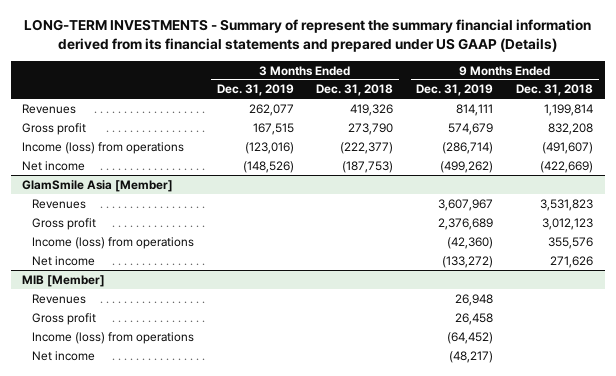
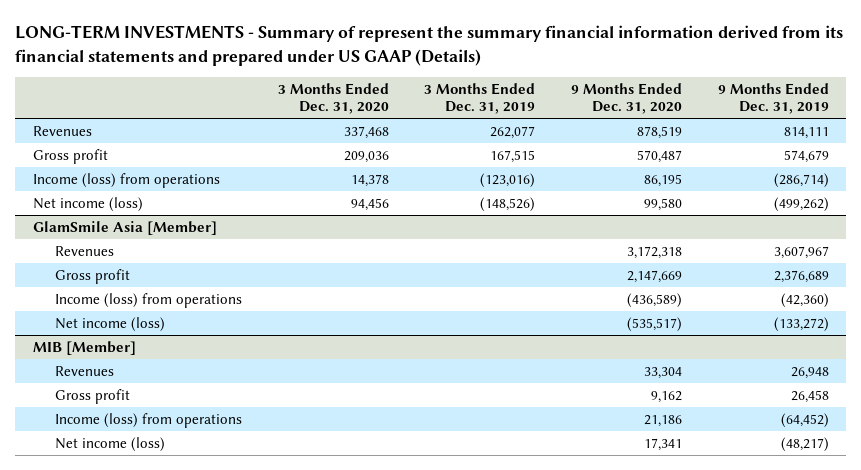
[316,84,394,97] Dec. 31, 2018 -> none
[516,84,594,97] Dec. 31, 2018 -> none
none -> [277,82,389,115] 3 Months Ended Dec. 31, 2020
none -> [570,82,682,115] 9 Months Ended Dec. 31, 2020
[22,160,86,171] Net income -> [32,196,143,212] Net income (loss)
[31,255,95,266] Net income -> [55,316,166,332] Net income (loss)
[31,350,95,361] Net income -> [55,436,166,452] Net income (loss)

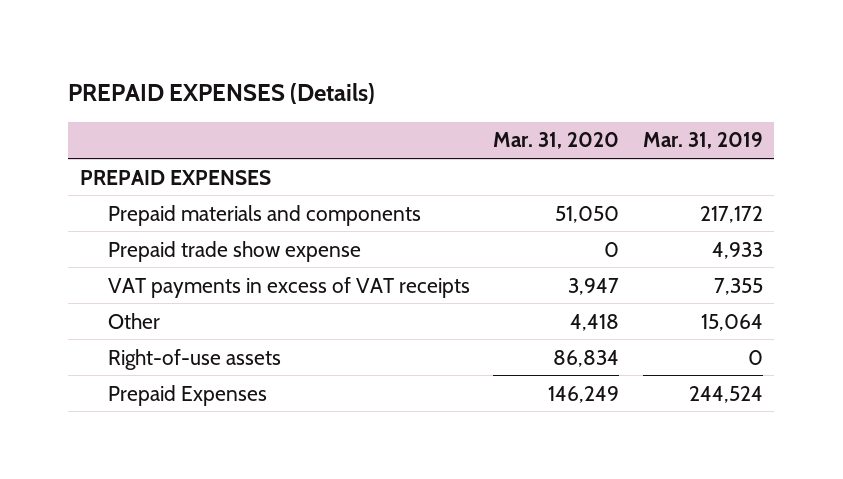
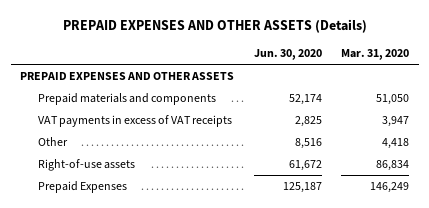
[68,82,376,104] PREPAID EXPENSES (Details) -> [62,18,367,33] PREPAID EXPENSES AND OTHER ASSETS (Details)
[642,132,763,150] Mar. 31, 2019 -> none
none -> [253,49,322,61] Jun. 30, 2020
[79,169,271,185] PREPAID EXPENSES -> none
none -> [20,72,235,81] PREPAID EXPENSES AND OTHER ASSETS
[107,240,361,262] Prepaid trade show expense -> none

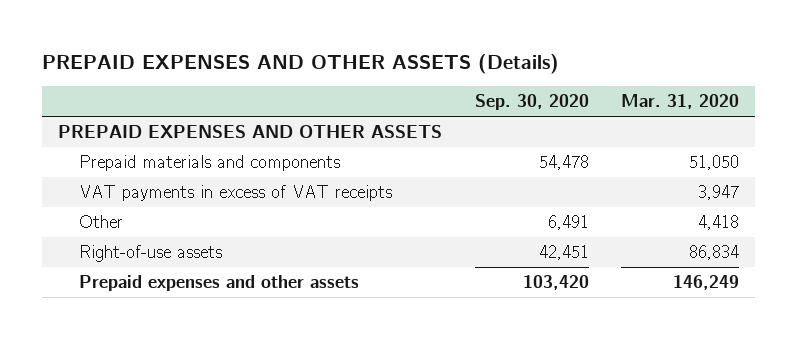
[253,49,322,61] Jun. 30, 2020 -> none
none -> [474,94,589,111] Sep. 30, 2020
[38,181,128,194] Prepaid Expenses -> [78,274,359,291] Prepaid expenses and other assets

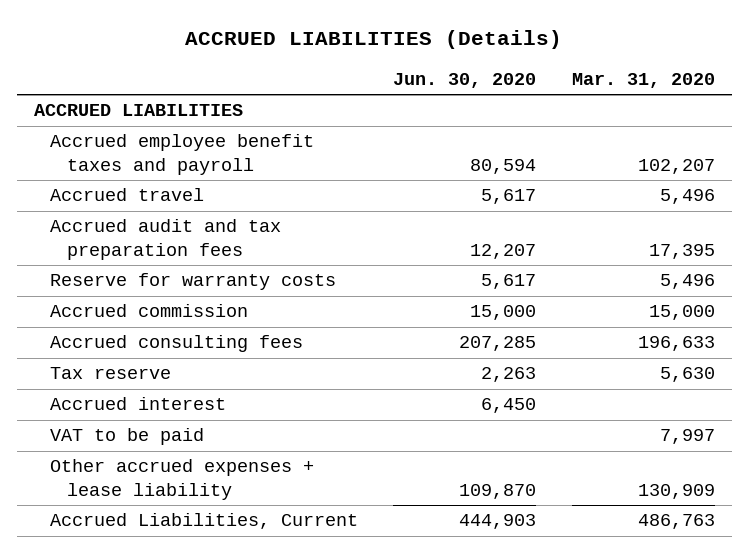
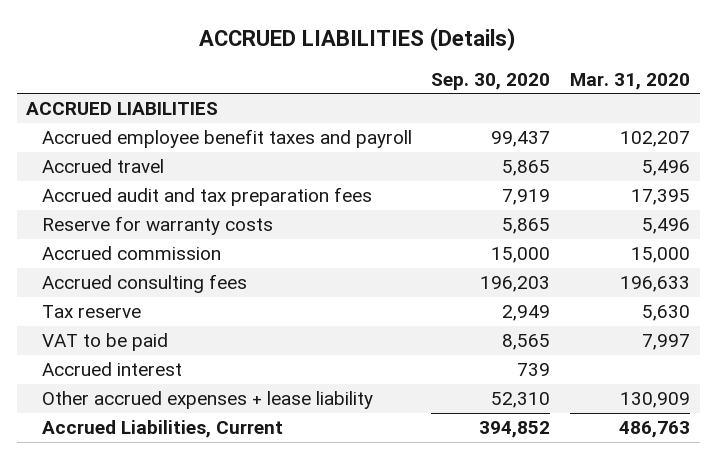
[393,73,537,89] Jun. 30, 2020 -> none
none -> [431,72,551,90] Sep. 30, 2020
[50,397,227,411] Accrued interest -> [41,361,182,376] Accrued interest

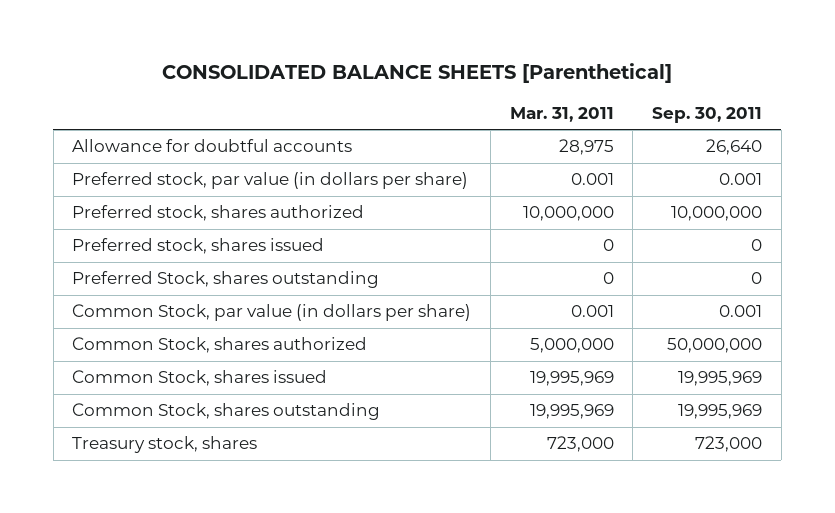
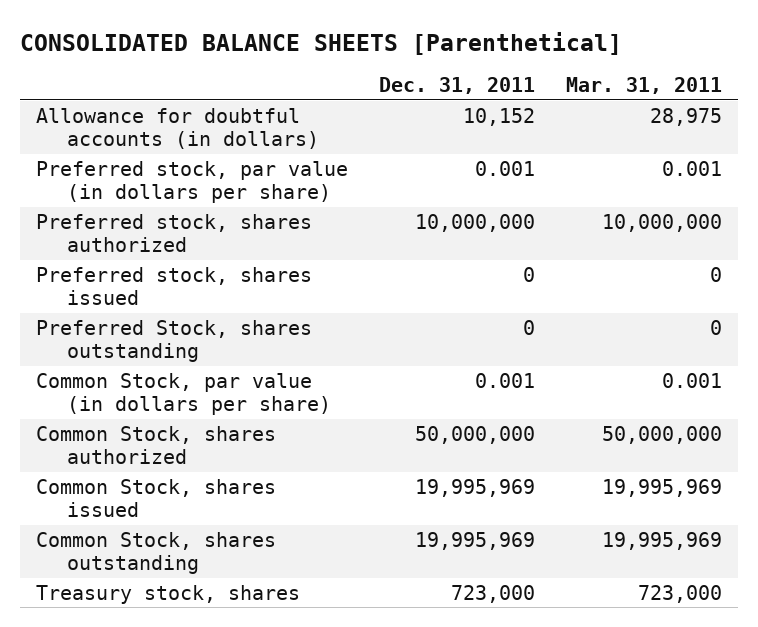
[652,106,763,123] Sep. 30, 2011 -> none
none -> [379,77,536,95] Dec. 31, 2011
[72,139,353,153] Allowance for doubtful accounts -> [35,107,319,150] Allowance for doubtful accounts (in dollars)
[529,338,614,354] 5,000,000 -> [602,425,723,444] 50,000,000

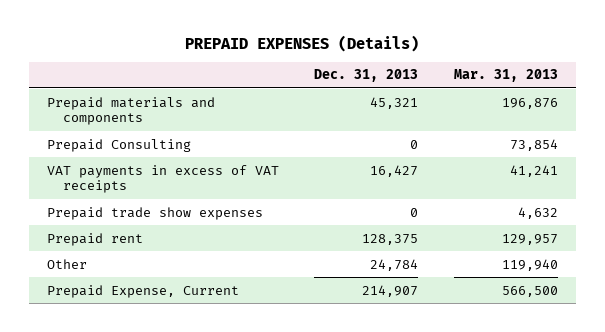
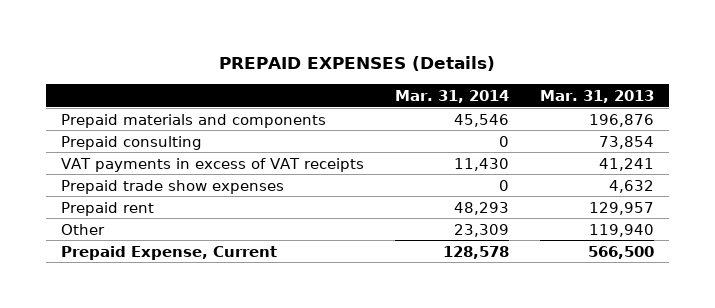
[314,69,419,83] Dec. 31, 2013 -> none
none -> [394,89,509,103] Mar. 31, 2014
[46,138,191,152] Prepaid Consulting -> [61,135,203,150] Prepaid consulting

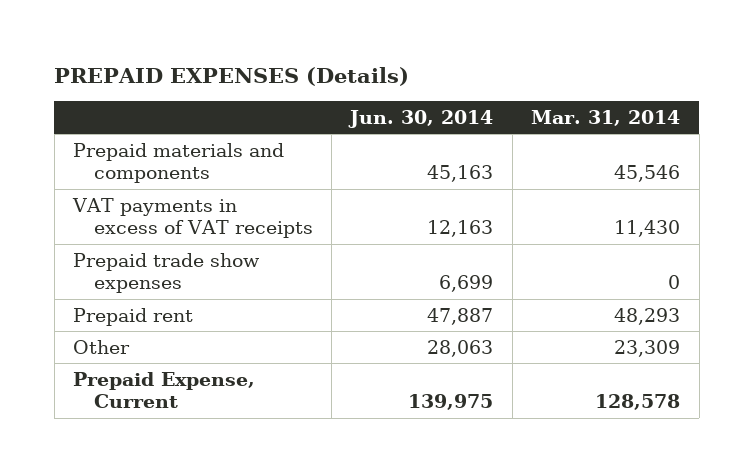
[539,89,654,103] Mar. 31, 2013 -> none
none -> [348,109,494,128] Jun. 30, 2014
[61,135,203,150] Prepaid consulting -> none

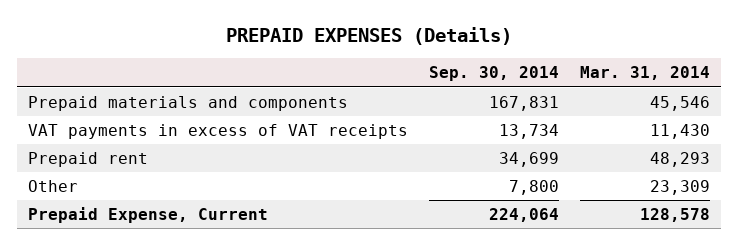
[348,109,494,128] Jun. 30, 2014 -> none
none -> [429,66,560,82] Sep. 30, 2014
[73,252,261,294] Prepaid trade show expenses -> none

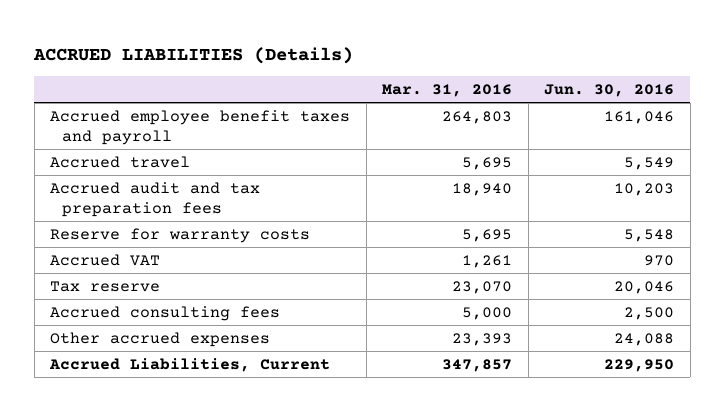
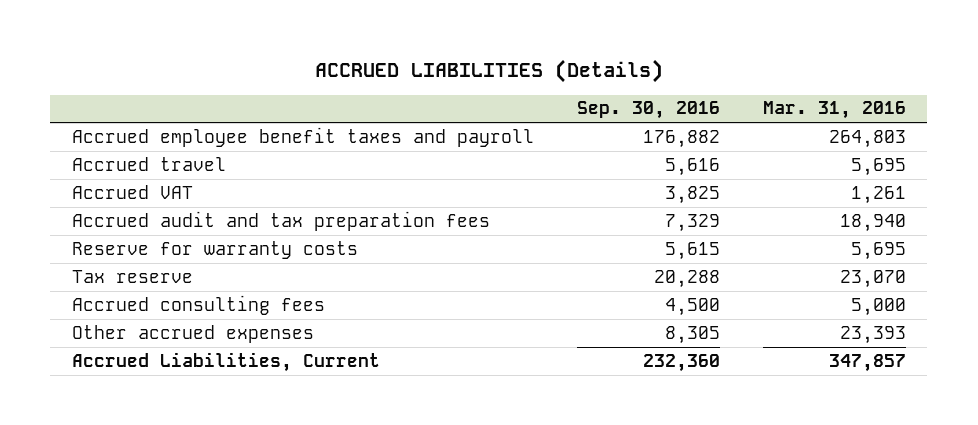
[544,83,675,97] Jun. 30, 2016 -> none
none -> [576,101,720,120] Sep. 30, 2016
[50,253,161,266] Accrued VAT -> [71,184,193,199] Accrued VAT

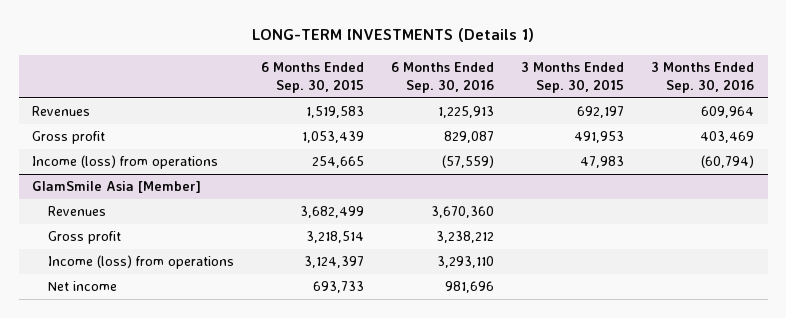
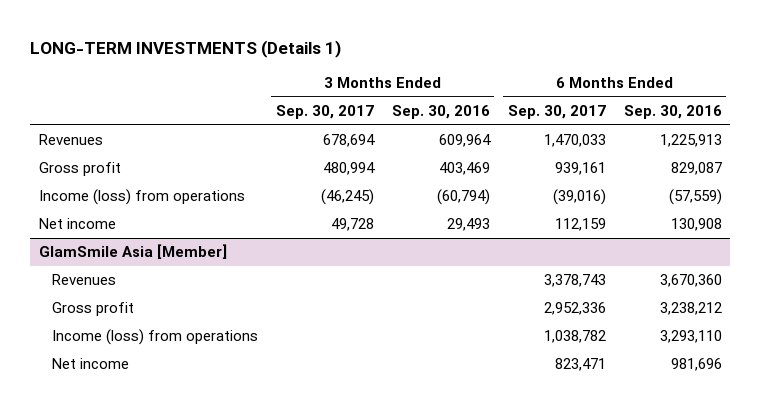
[261,61,365,94] 6 Months Ended Sep. 30, 2015 -> none
[521,61,625,94] 3 Months Ended Sep. 30, 2015 -> none
none -> [275,104,374,119] Sep. 30, 2017
none -> [507,104,606,119] Sep. 30, 2017
none -> [39,218,117,230] Net income

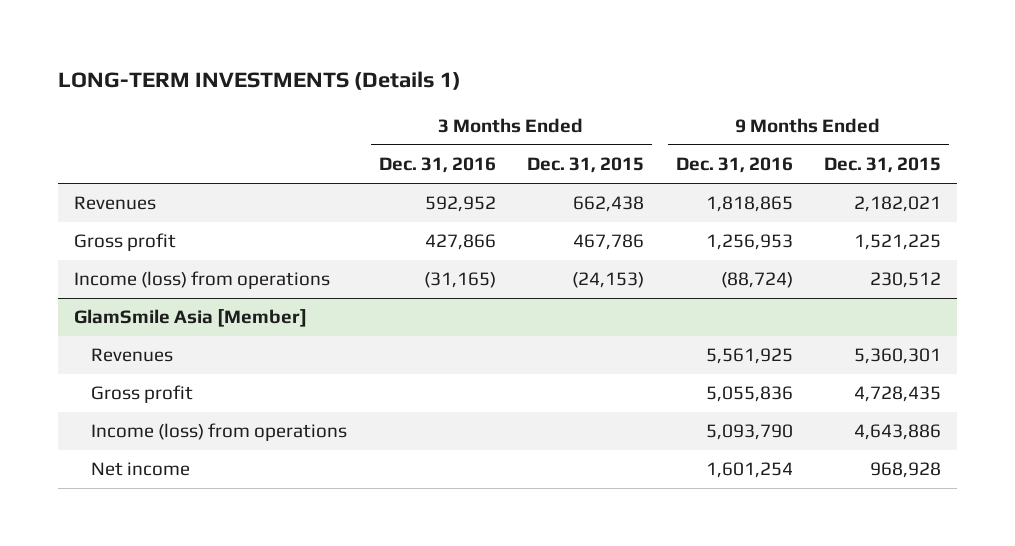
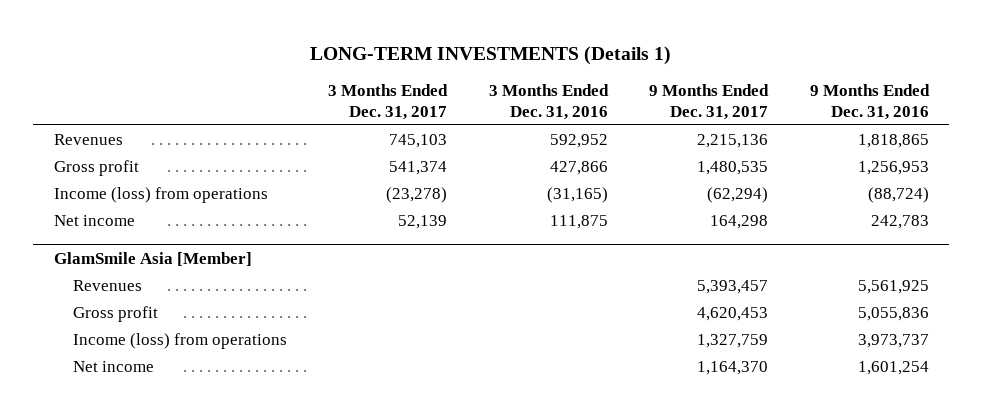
[527,157,645,174] Dec. 31, 2015 -> none
[824,157,942,174] Dec. 31, 2015 -> none
none -> [328,83,449,120] 3 Months Ended Dec. 31, 2017
none -> [649,83,770,120] 9 Months Ended Dec. 31, 2017
none -> [53,215,135,227] Net income
[705,424,793,441] 5,093,790 -> [857,334,929,349] 3,973,737

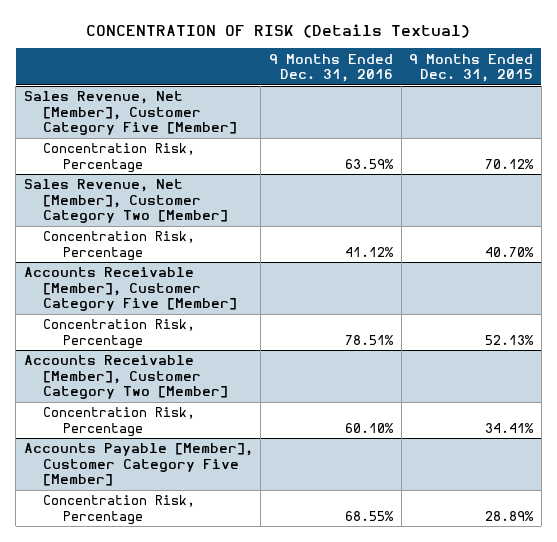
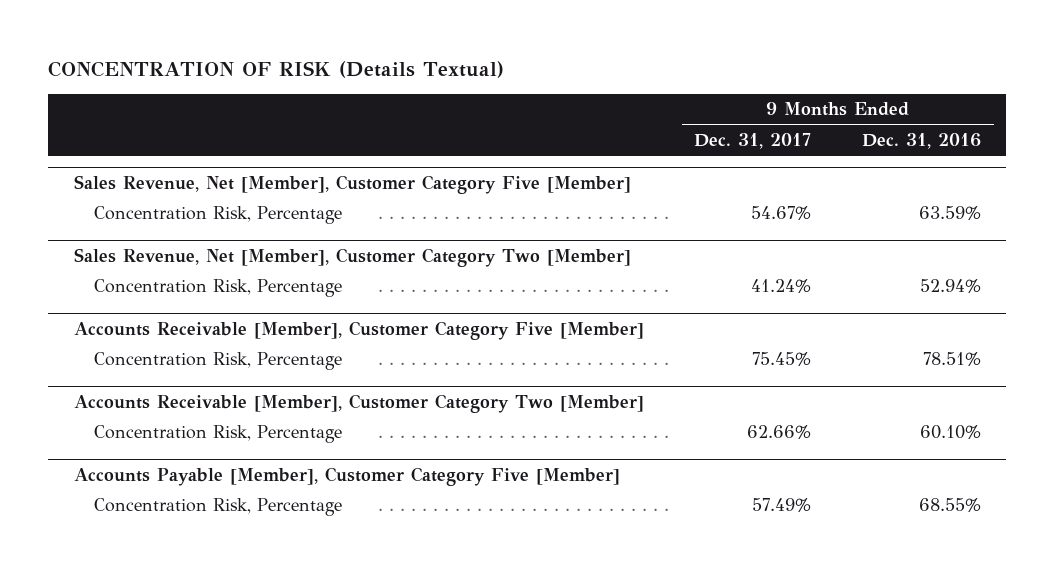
[409,53,534,83] 9 Months Ended Dec. 31, 2015 -> none
none -> [694,133,812,150] Dec. 31, 2017
[344,246,394,257] 41.12% -> [920,279,982,294] 52.94%

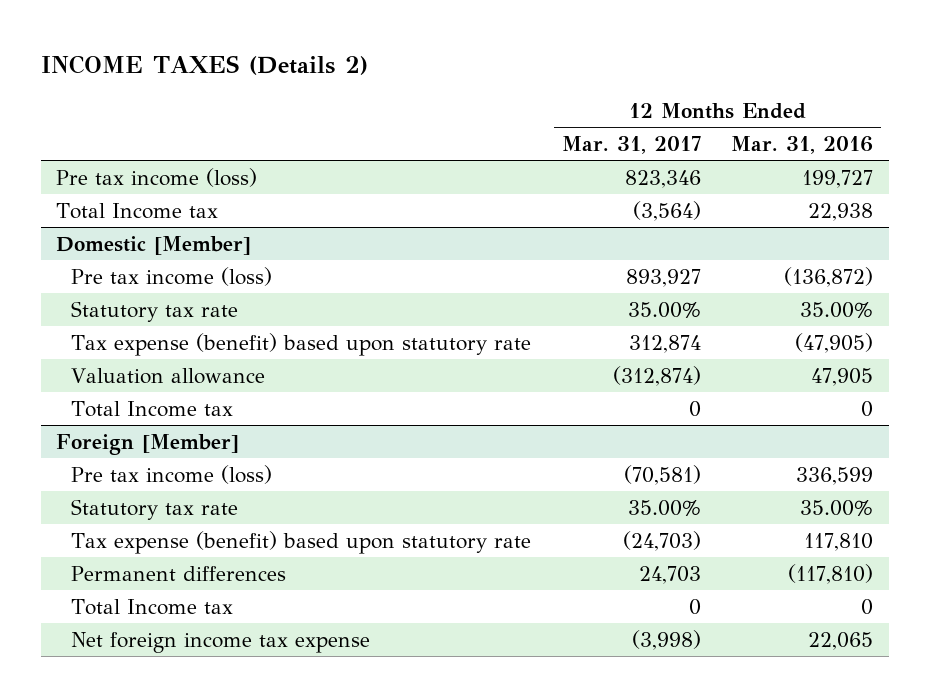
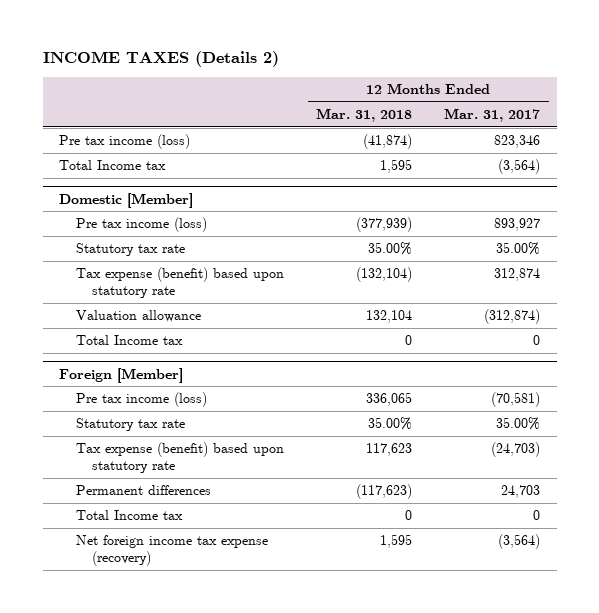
[731,136,874,155] Mar. 31, 2016 -> none
none -> [316,107,413,122] Mar. 31, 2018
[71,631,371,653] Net foreign income tax expense -> [75,535,268,567] Net foreign income tax expense (recovery)
[631,629,701,650] (3,998) -> [498,534,541,550] (3,564)

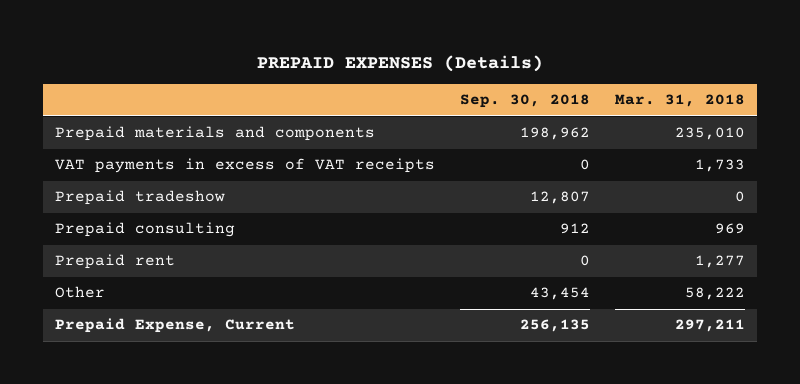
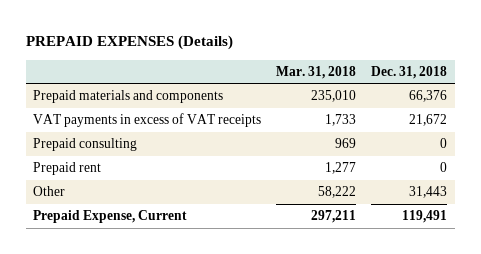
[459,94,590,109] Sep. 30, 2018 -> none
none -> [371,65,448,79] Dec. 31, 2018
[55,190,226,206] Prepaid tradeshow -> none

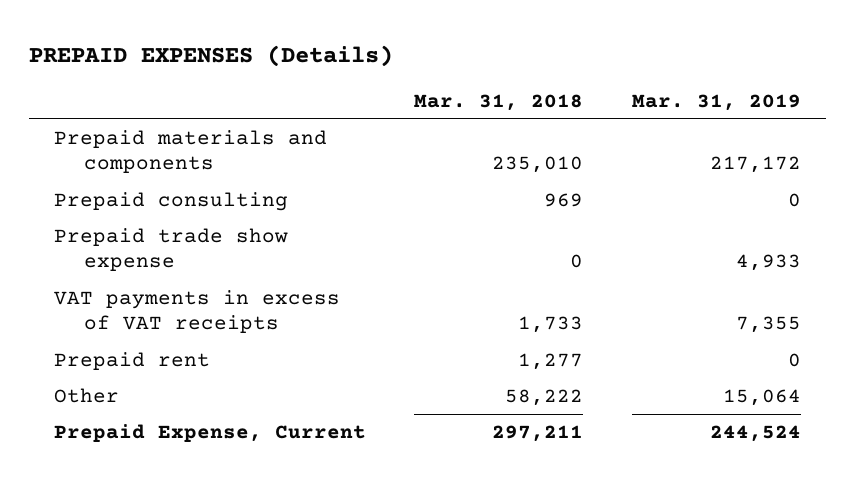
[371,65,448,79] Dec. 31, 2018 -> none
none -> [632,93,802,111] Mar. 31, 2019
none -> [53,228,288,272] Prepaid trade show expense
[33,113,262,128] VAT payments in excess of VAT receipts -> [53,290,340,334] VAT payments in excess of VAT receipts

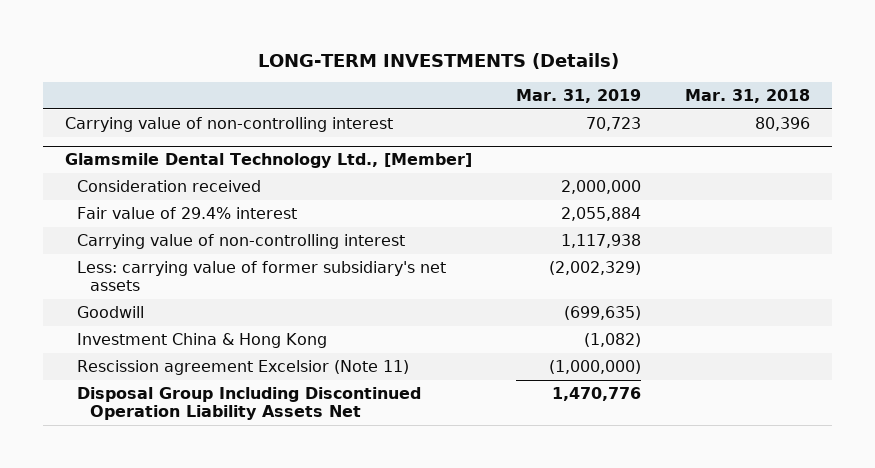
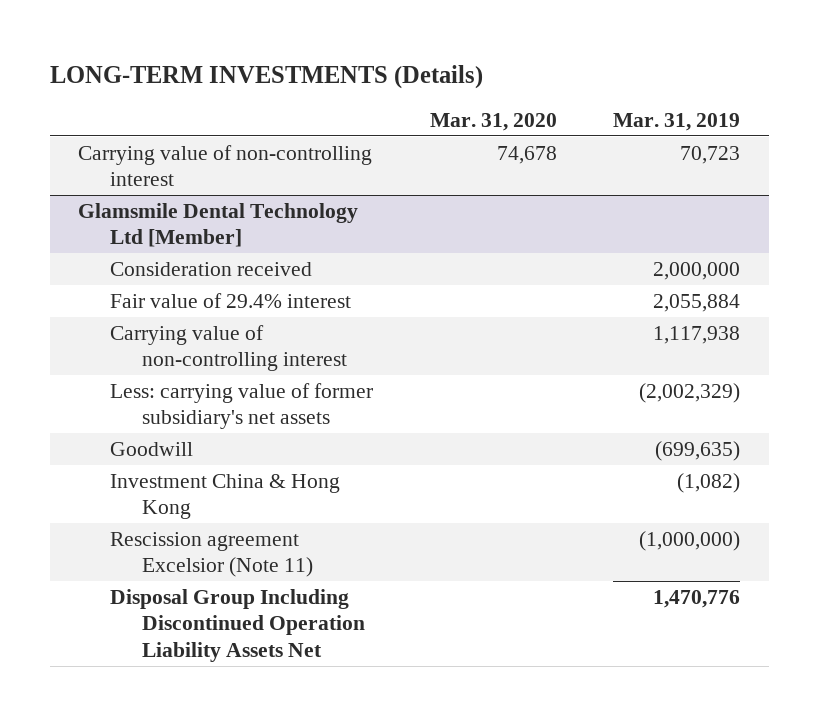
[685,89,811,104] Mar. 31, 2018 -> none
none -> [429,112,557,131] Mar. 31, 2020
[65,153,473,169] Glamsmile Dental Technology Ltd., [Member] -> [78,202,359,248] Glamsmile Dental Technology Ltd [Member]

